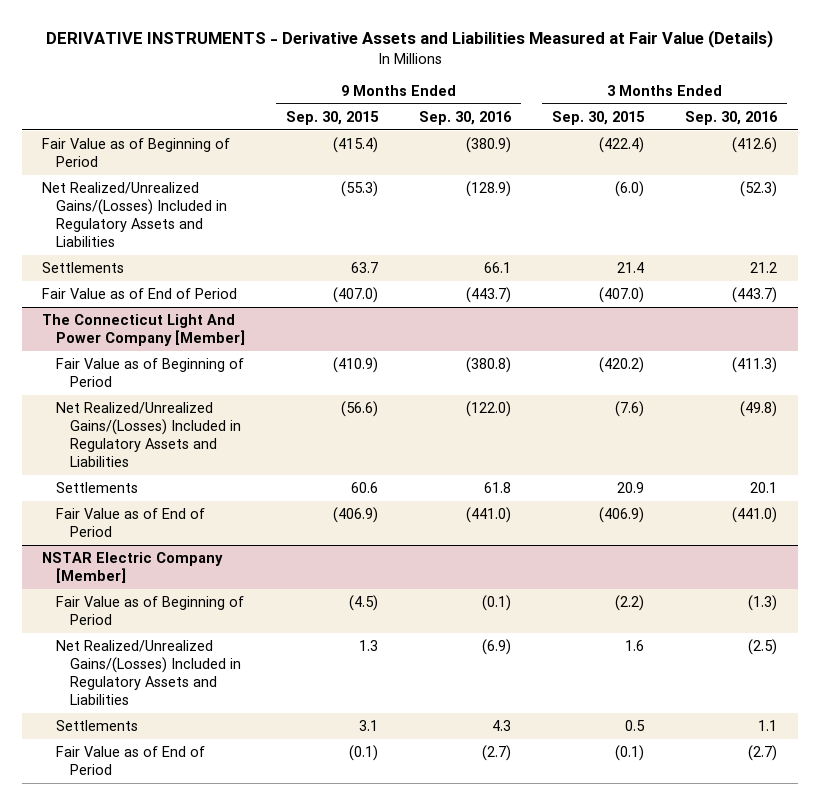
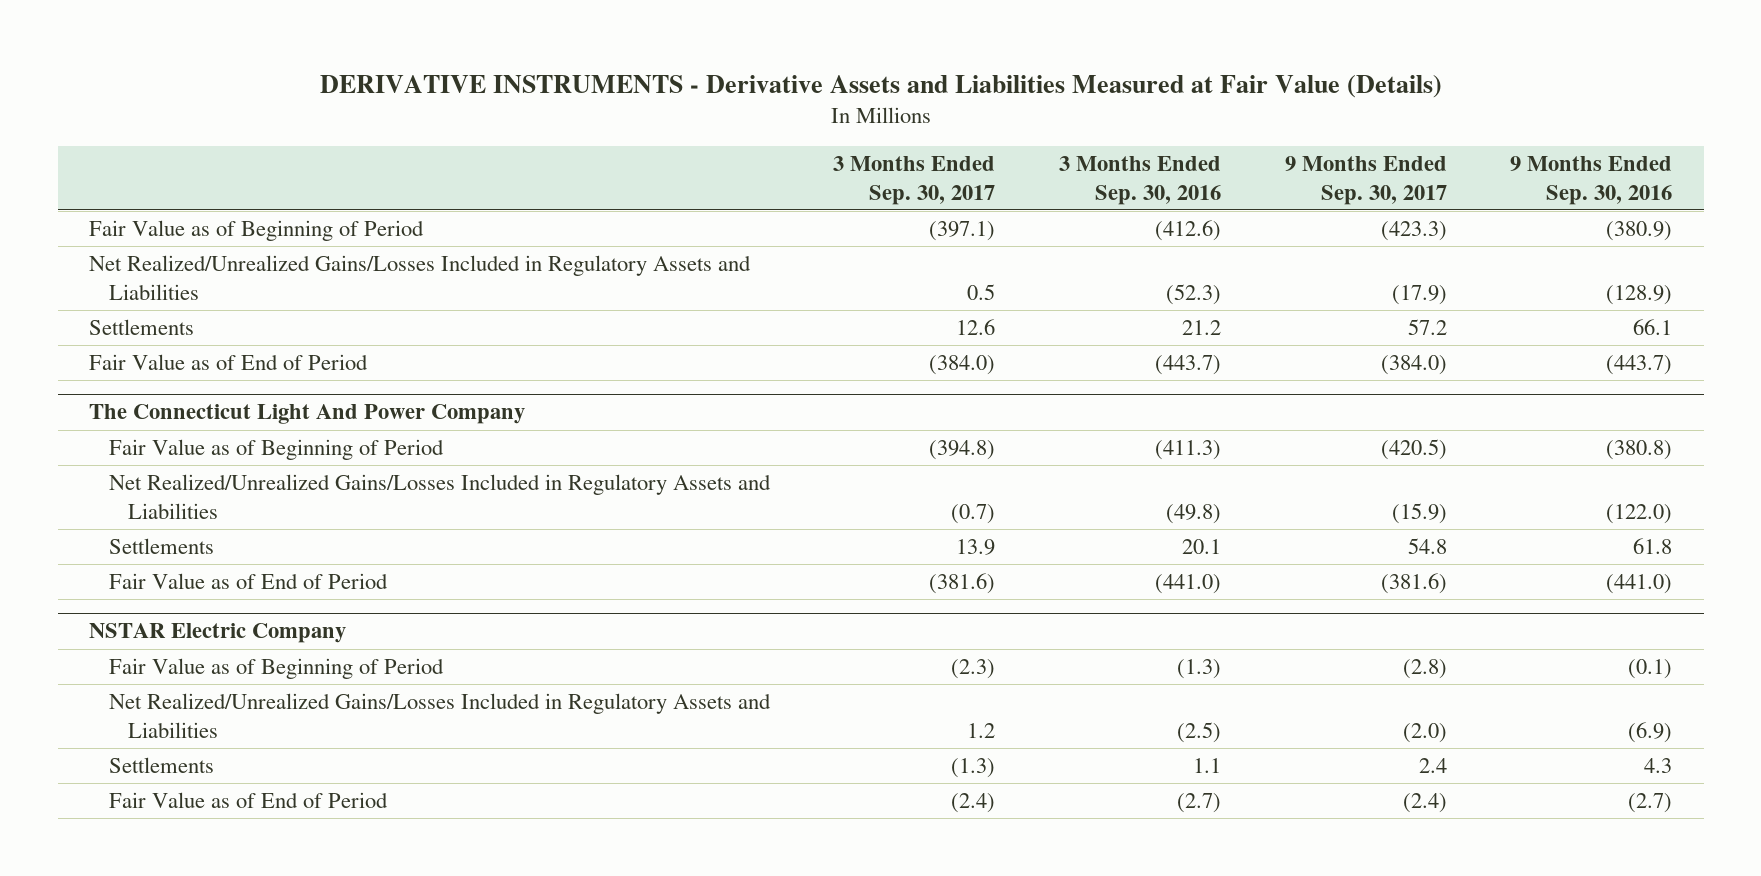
[286,110,380,125] Sep. 30, 2015 -> none
[552,110,646,125] Sep. 30, 2015 -> none
none -> [833,156,996,205] 3 Months Ended Sep. 30, 2017
none -> [1284,156,1447,205] 9 Months Ended Sep. 30, 2017
[42,181,228,247] Net Realized/Unrealized Gains/(Losses) Included in Regulatory Assets and Liabilities -> [89,255,752,300] Net Realized/Unrealized Gains/Losses Included in Regulatory Assets and Liabilities
[42,313,246,346] The Connecticut Light And Power Company [Member] -> [89,404,526,425] The Connecticut Light And Power Company
[56,401,241,467] Net Realized/Unrealized Gains/(Losses) Included in Regulatory Assets and Liabilities -> [108,474,771,519] Net Realized/Unrealized Gains/Losses Included in Regulatory Assets and Liabilities
[42,551,224,583] NSTAR Electric Company [Member] -> [89,623,347,644] NSTAR Electric Company
[56,639,241,705] Net Realized/Unrealized Gains/(Losses) Included in Regulatory Assets and Liabilities -> [108,693,771,738] Net Realized/Unrealized Gains/Losses Included in Regulatory Assets and Liabilities

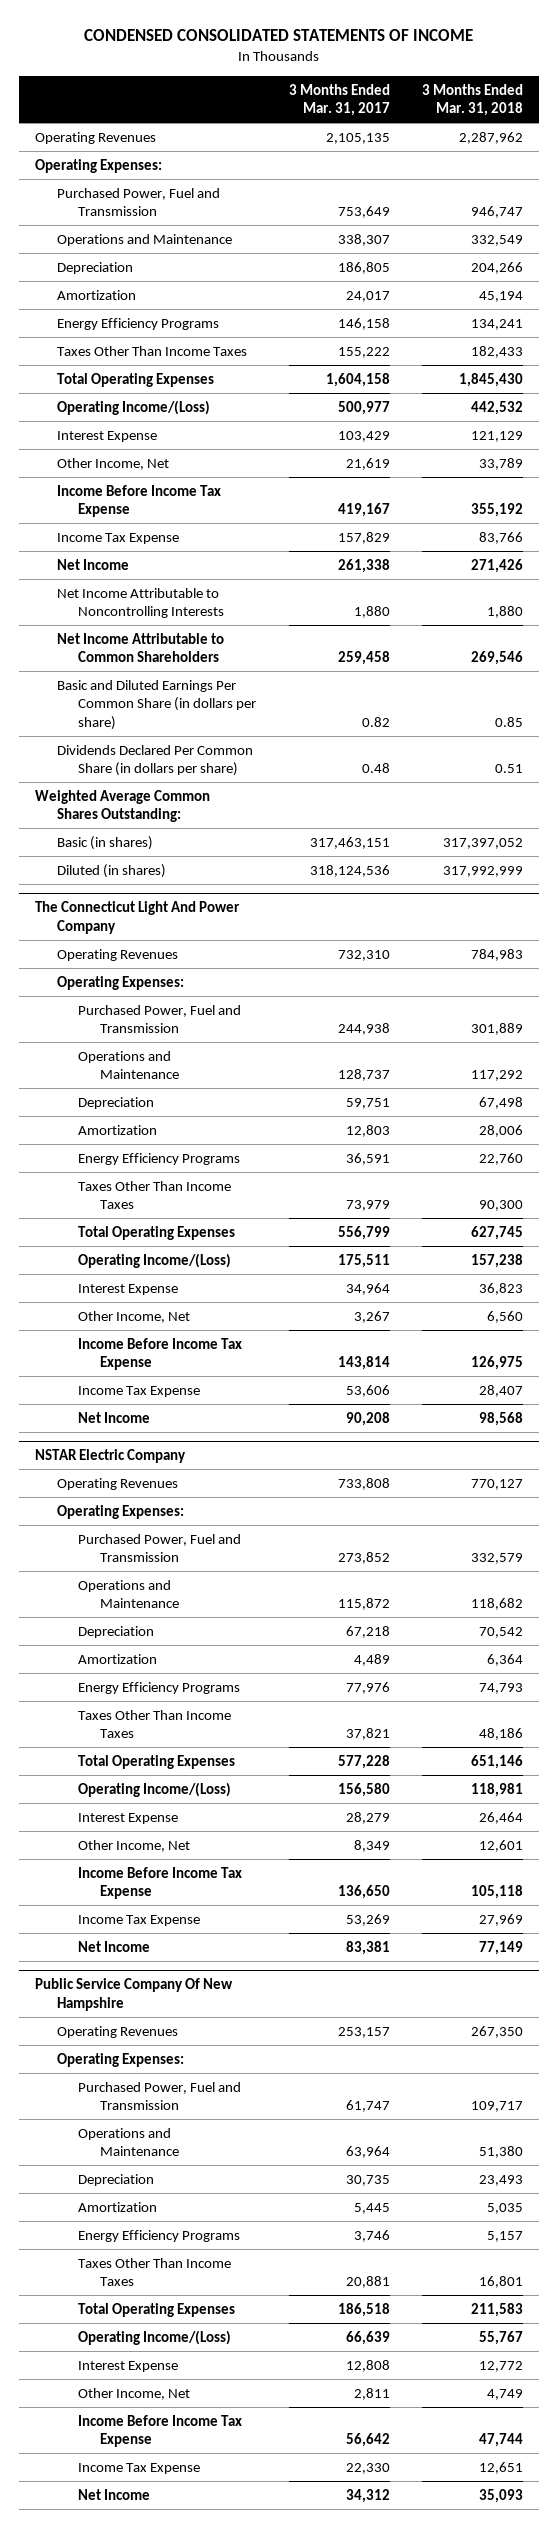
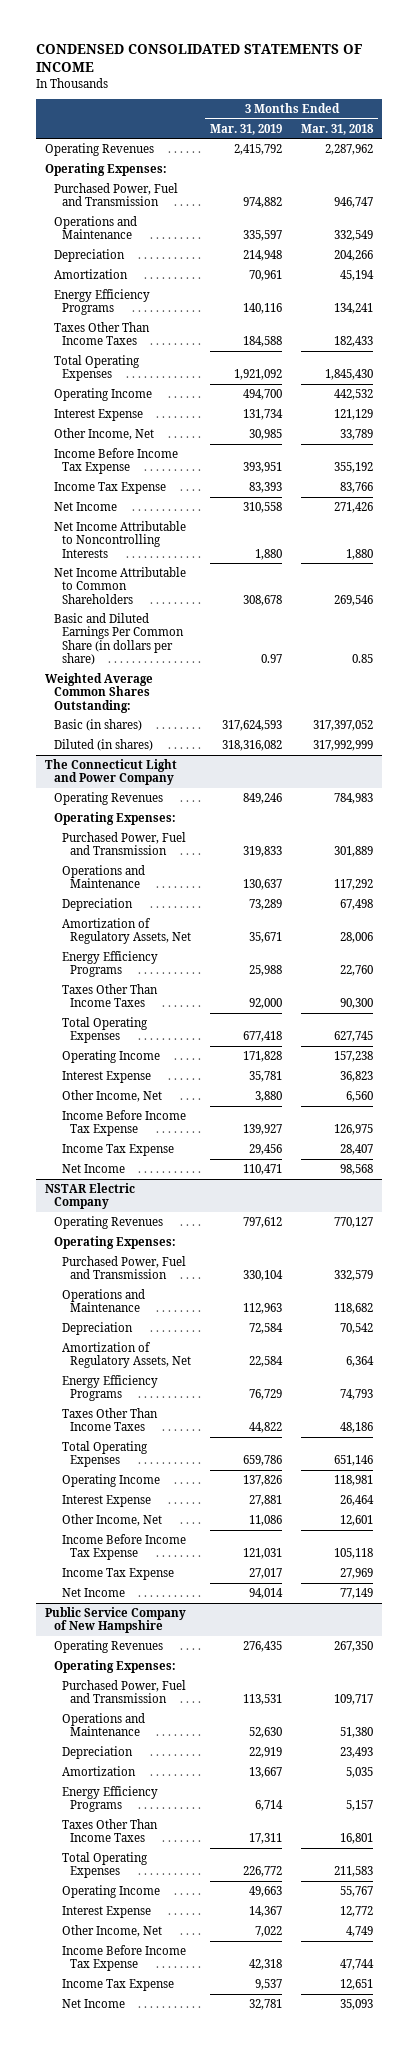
[288,83,390,117] 3 Months Ended Mar. 31, 2017 -> none
none -> [210,123,283,135] Mar. 31, 2019
[56,399,210,415] Operating Income/(Loss) -> [53,387,152,401] Operating Income
[56,744,253,777] Dividends Declared Per Common Share (in dollars per share) -> none
[34,901,240,934] The Connecticut Light And Power Company -> [45,758,178,786] The Connecticut Light and Power Company
[78,1124,158,1135] Amortization -> [61,917,192,945] Amortization of Regulatory Assets, Net
[78,1252,232,1268] Operating Income/(Loss) -> [61,1049,160,1063] Operating Income
[78,1653,158,1664] Amortization -> [61,1341,192,1369] Amortization of Regulatory Assets, Net
[78,1781,232,1797] Operating Income/(Loss) -> [61,1473,160,1487] Operating Income
[34,1978,233,2011] Public Service Company Of New Hampshire -> [45,1606,187,1634] Public Service Company of New Hampshire
[78,2329,232,2345] Operating Income/(Loss) -> [61,1884,160,1898] Operating Income

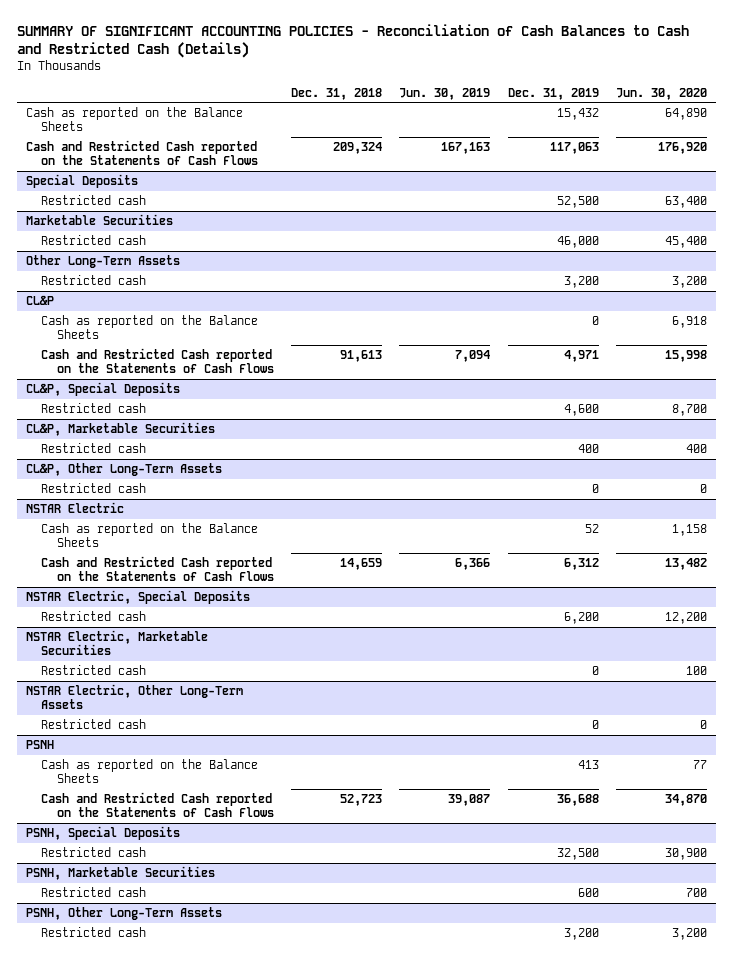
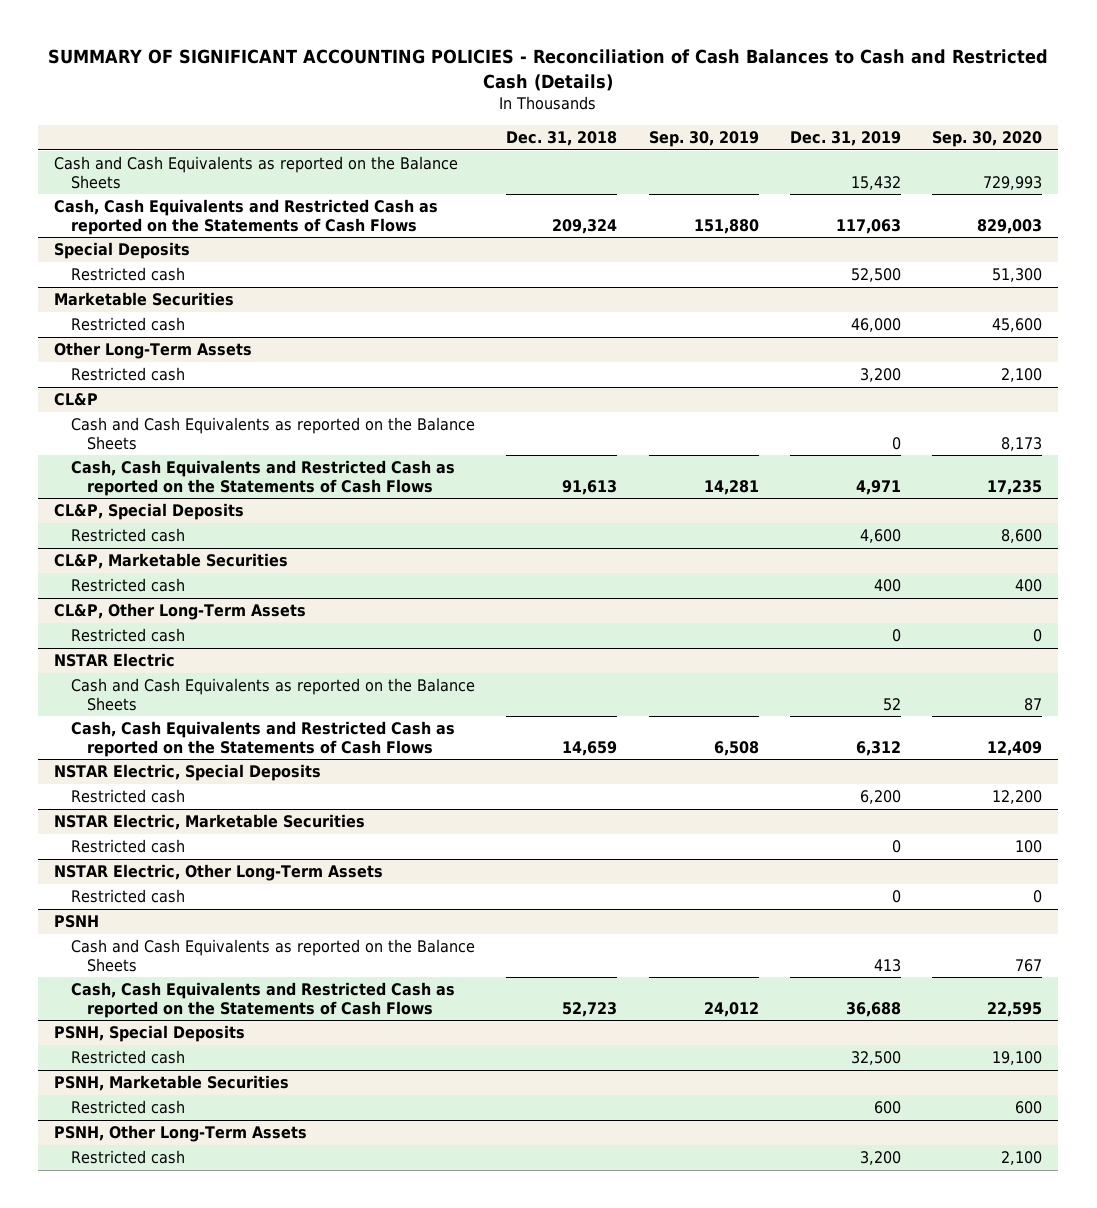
[399,87,491,100] Jun. 30, 2019 -> none
[616,87,708,100] Jun. 30, 2020 -> none
none -> [648,131,759,148] Sep. 30, 2019
none -> [932,131,1043,148] Sep. 30, 2020
[25,107,243,132] Cash as reported on the Balance Sheets -> [54,156,459,189] Cash and Cash Equivalents as reported on the Balance Sheets
[25,140,259,166] Cash and Restricted Cash reported on the Statements of Cash Flows -> [54,199,439,235] Cash, Cash Equivalents and Restricted Cash as reported on the Statements of Cash Flows
[41,315,259,340] Cash as reported on the Balance Sheets -> [70,417,475,450] Cash and Cash Equivalents as reported on the Balance Sheets
[41,348,274,374] Cash and Restricted Cash reported on the Statements of Cash Flows -> [70,460,455,496] Cash, Cash Equivalents and Restricted Cash as reported on the Statements of Cash Flows
[41,523,259,548] Cash as reported on the Balance Sheets -> [70,678,475,711] Cash and Cash Equivalents as reported on the Balance Sheets
[41,556,274,582] Cash and Restricted Cash reported on the Statements of Cash Flows -> [70,721,455,757] Cash, Cash Equivalents and Restricted Cash as reported on the Statements of Cash Flows
[41,759,259,784] Cash as reported on the Balance Sheets -> [70,939,475,972] Cash and Cash Equivalents as reported on the Balance Sheets
[41,792,274,818] Cash and Restricted Cash reported on the Statements of Cash Flows -> [70,982,455,1018] Cash, Cash Equivalents and Restricted Cash as reported on the Statements of Cash Flows

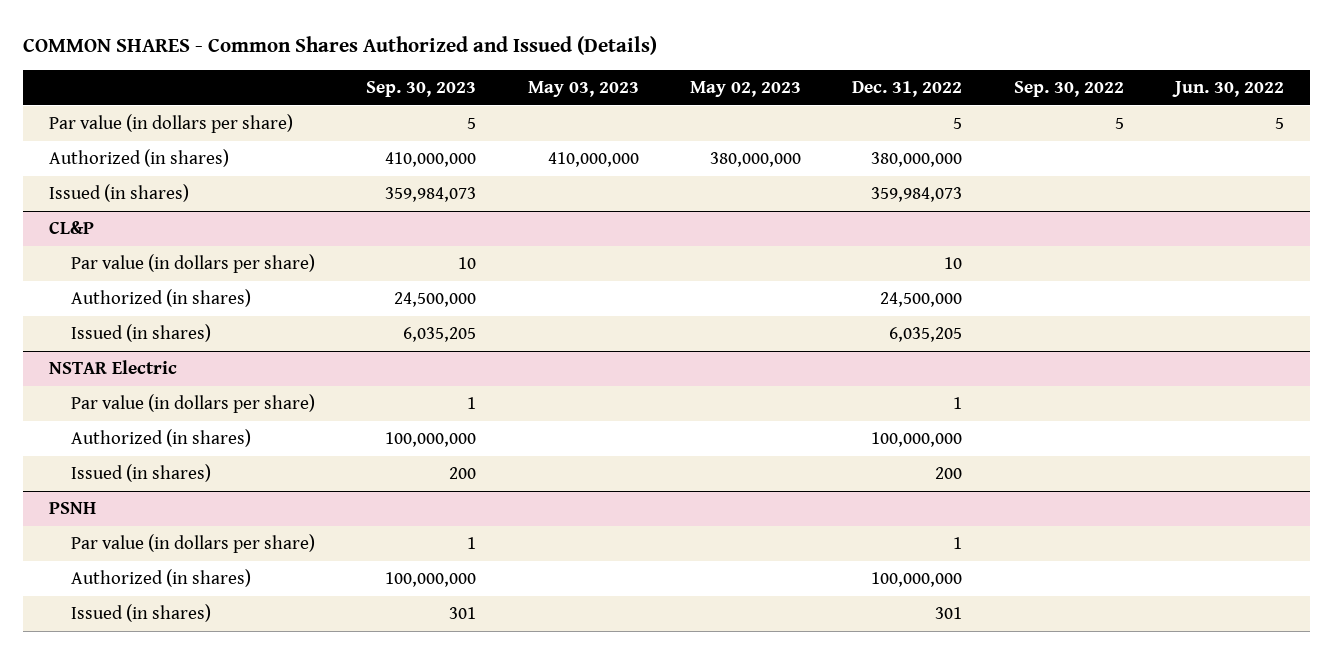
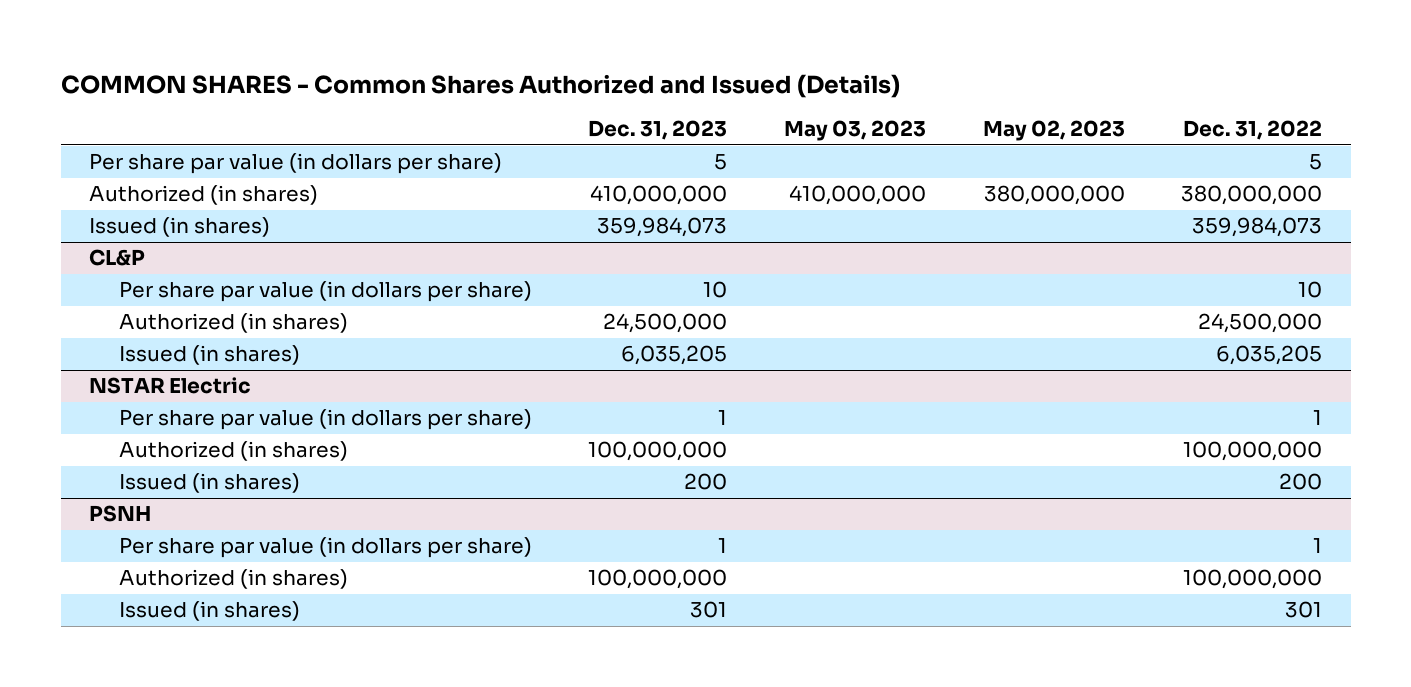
[366,81,477,98] Sep. 30, 2023 -> none
[1013,81,1124,98] Sep. 30, 2022 -> none
[1172,81,1285,98] Jun. 30, 2022 -> none
none -> [588,120,728,141] Dec. 31, 2023
[49,113,294,133] Par value (in dollars per share) -> [88,153,502,175] Per share par value (in dollars per share)
[70,253,315,273] Par value (in dollars per share) -> [118,281,532,303] Per share par value (in dollars per share)
[70,393,315,413] Par value (in dollars per share) -> [118,409,532,431] Per share par value (in dollars per share)
[70,533,315,553] Par value (in dollars per share) -> [118,537,532,559] Per share par value (in dollars per share)

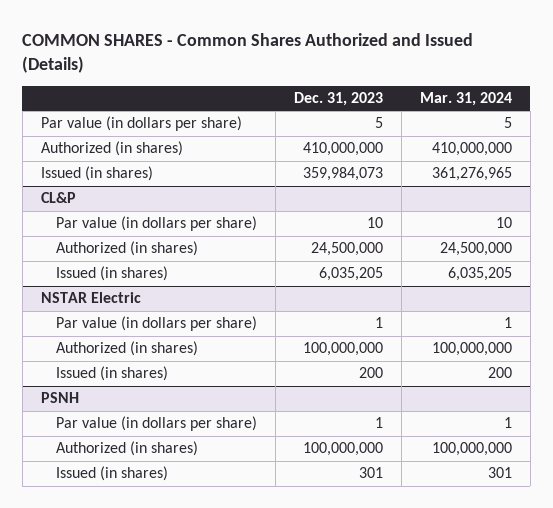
[784,120,927,142] May 03, 2023 -> none
[982,120,1125,142] May 02, 2023 -> none
[1183,120,1323,141] Dec. 31, 2022 -> none
none -> [419,92,512,107] Mar. 31, 2024
[88,153,502,175] Per share par value (in dollars per share) -> [40,116,242,132] Par value (in dollars per share)
[118,281,532,303] Per share par value (in dollars per share) -> [55,216,257,232] Par value (in dollars per share)
[118,409,532,431] Per share par value (in dollars per share) -> [55,316,257,332] Par value (in dollars per share)
[118,537,532,559] Per share par value (in dollars per share) -> [55,416,257,432] Par value (in dollars per share)

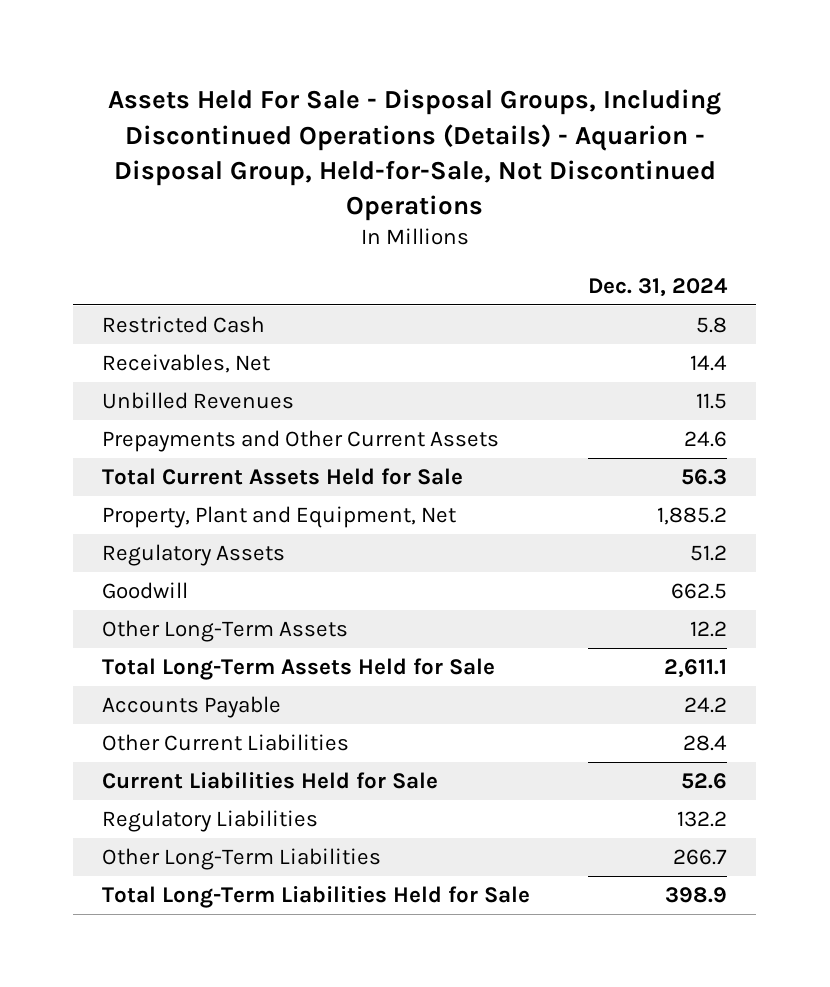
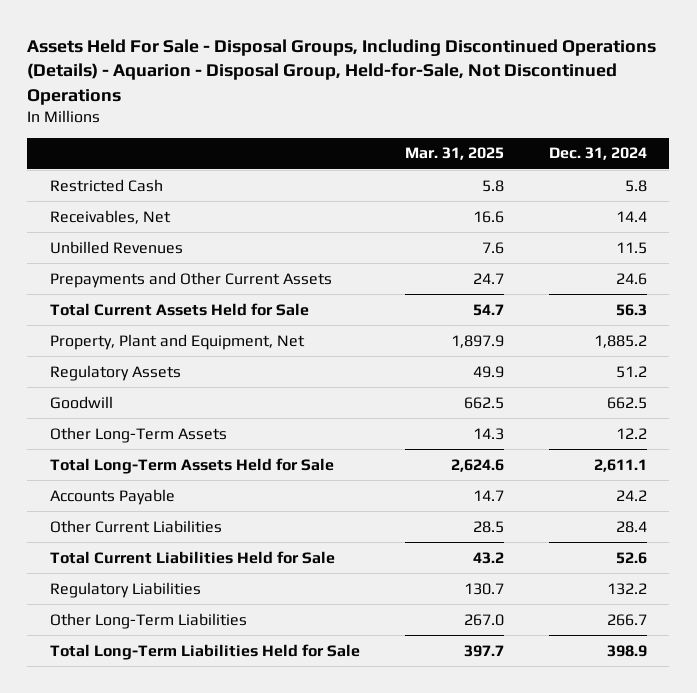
none -> [404,147,504,161] Mar. 31, 2025
[102,772,439,790] Current Liabilities Held for Sale -> [49,550,335,564] Total Current Liabilities Held for Sale

